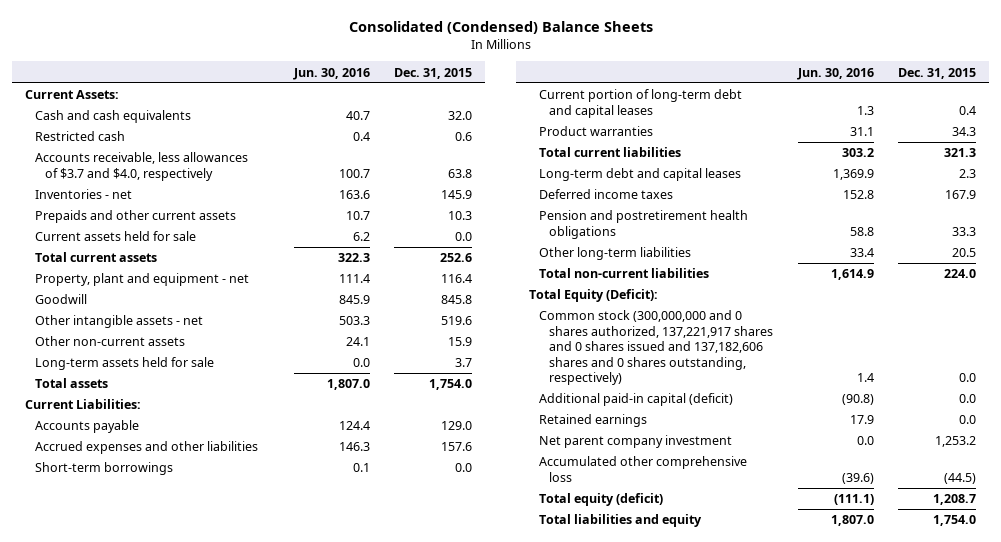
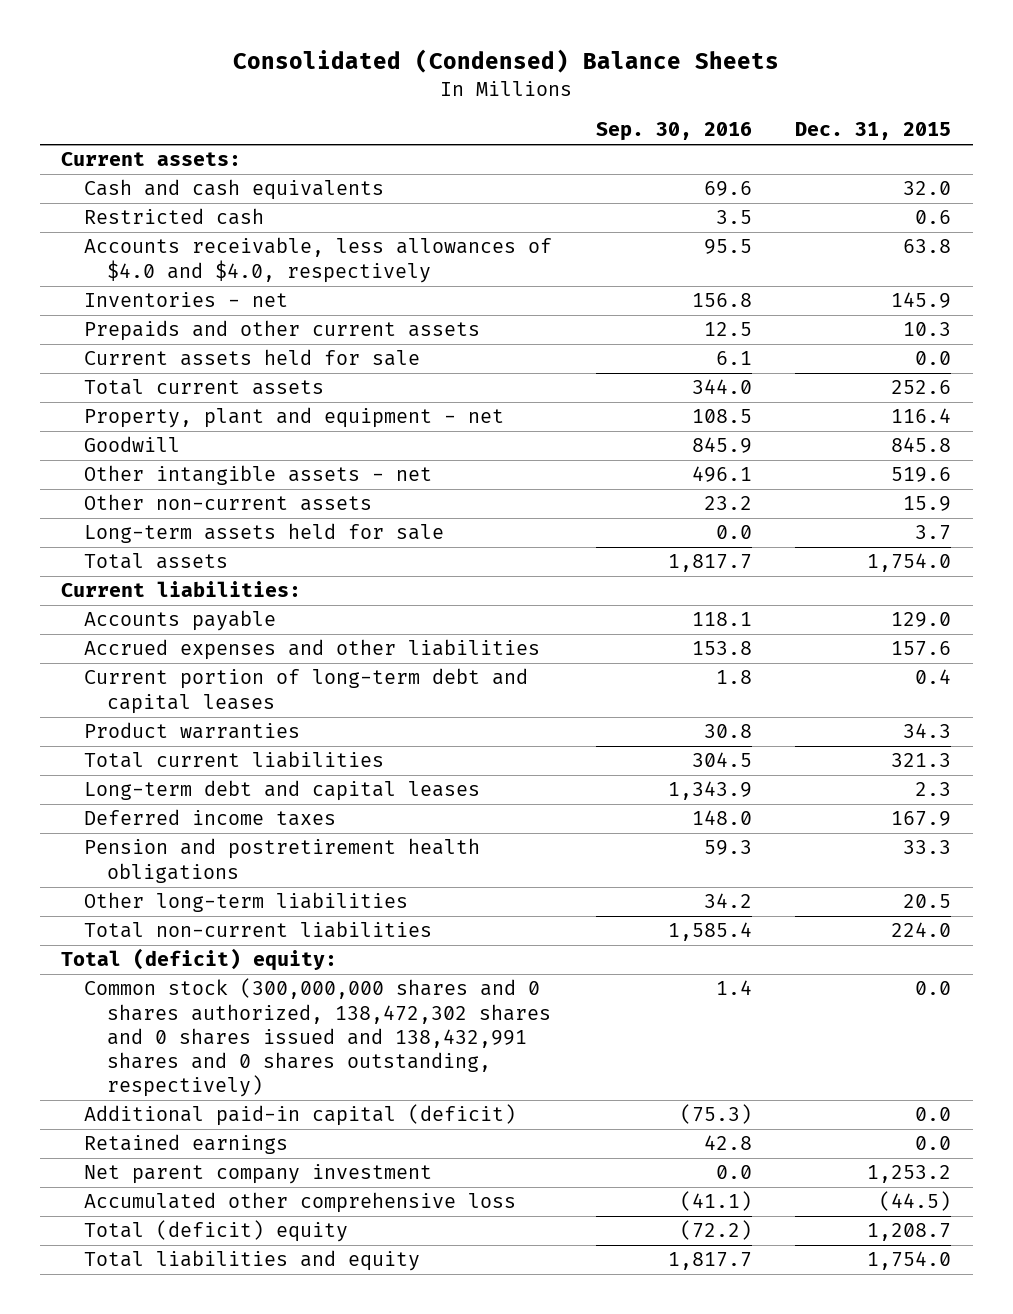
[292,67,370,80] Jun. 30, 2016 -> none
none -> [595,122,752,142] Sep. 30, 2016
[24,90,119,100] Current Assets: -> [61,152,242,167] Current assets:
[34,152,248,181] Accounts receivable, less allowances of $3.7 and $4.0, respectively -> [84,237,553,283] Accounts receivable, less allowances of $4.0 and $4.0, respectively
[24,399,141,410] Current Liabilities: -> [61,581,302,598] Current liabilities:
[34,462,173,476] Short-term borrowings -> none
[528,289,658,303] Total Equity (Deficit): -> [61,948,338,972] Total (deficit) equity:
[538,310,773,386] Common stock (300,000,000 and 0 shares authorized, 137,221,917 shares and 0 shares issued and 137,182,606 shares and 0 shares outstanding, respectively) -> [84,978,552,1097] Common stock (300,000,000 shares and 0 shares authorized, 138,472,302 shares and 0 shares issued and 138,432,991 shares and 0 shares outstanding, respectively)
[538,493,663,507] Total equity (deficit) -> [84,1220,349,1243] Total (deficit) equity

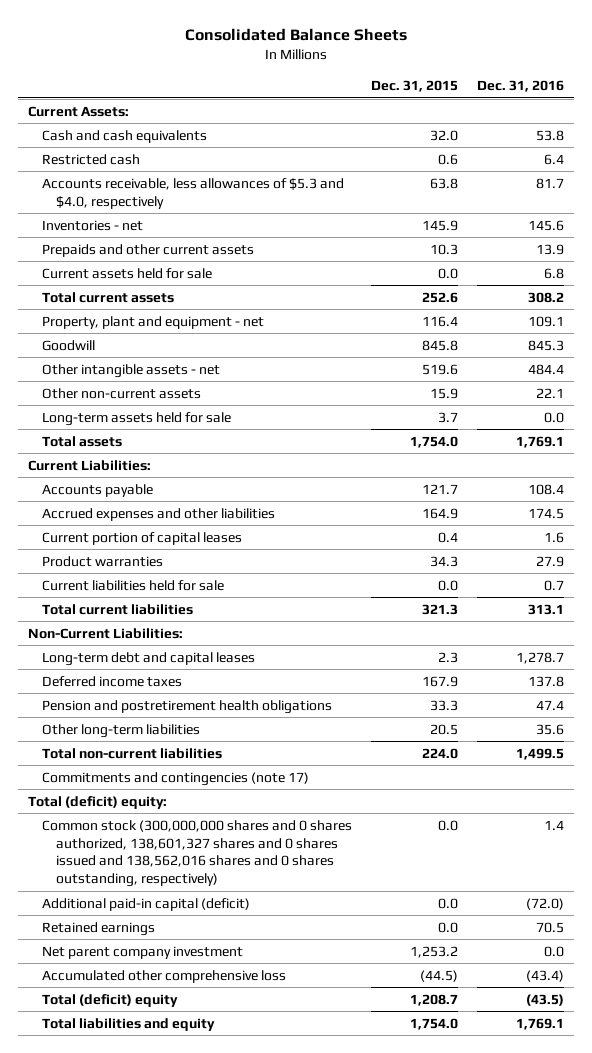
[233,49,780,74] Consolidated (Condensed) Balance Sheets -> [184,28,407,42] Consolidated Balance Sheets
[595,122,752,142] Sep. 30, 2016 -> none
none -> [477,79,565,92] Dec. 31, 2016
[61,152,242,167] Current assets: -> [27,105,129,117] Current Assets:
[84,237,553,283] Accounts receivable, less allowances of $4.0 and $4.0, respectively -> [41,177,344,209] Accounts receivable, less allowances of $5.3 and $4.0, respectively
[61,581,302,598] Current liabilities: -> [27,459,151,471] Current Liabilities:
[891,612,952,628] 129.0 -> [421,483,458,494] 121.7
[891,641,952,657] 157.6 -> [421,507,458,519] 164.9
[84,668,529,714] Current portion of long-term debt and capital leases -> [41,531,242,545] Current portion of capital leases
none -> [41,579,224,591] Current liabilities held for sale
none -> [27,627,183,639] Non-Current Liabilities:
none -> [41,771,309,786] Commitments and contingencies (note 17)
[84,978,552,1097] Common stock (300,000,000 shares and 0 shares authorized, 138,472,302 shares and 0 shares issued and 138,432,991 shares and 0 shares outstanding, respectively) -> [41,819,352,888] Common stock (300,000,000 shares and 0 shares authorized, 138,601,327 shares and 0 shares issued and 138,562,016 shares and 0 shares outstanding, respectively)

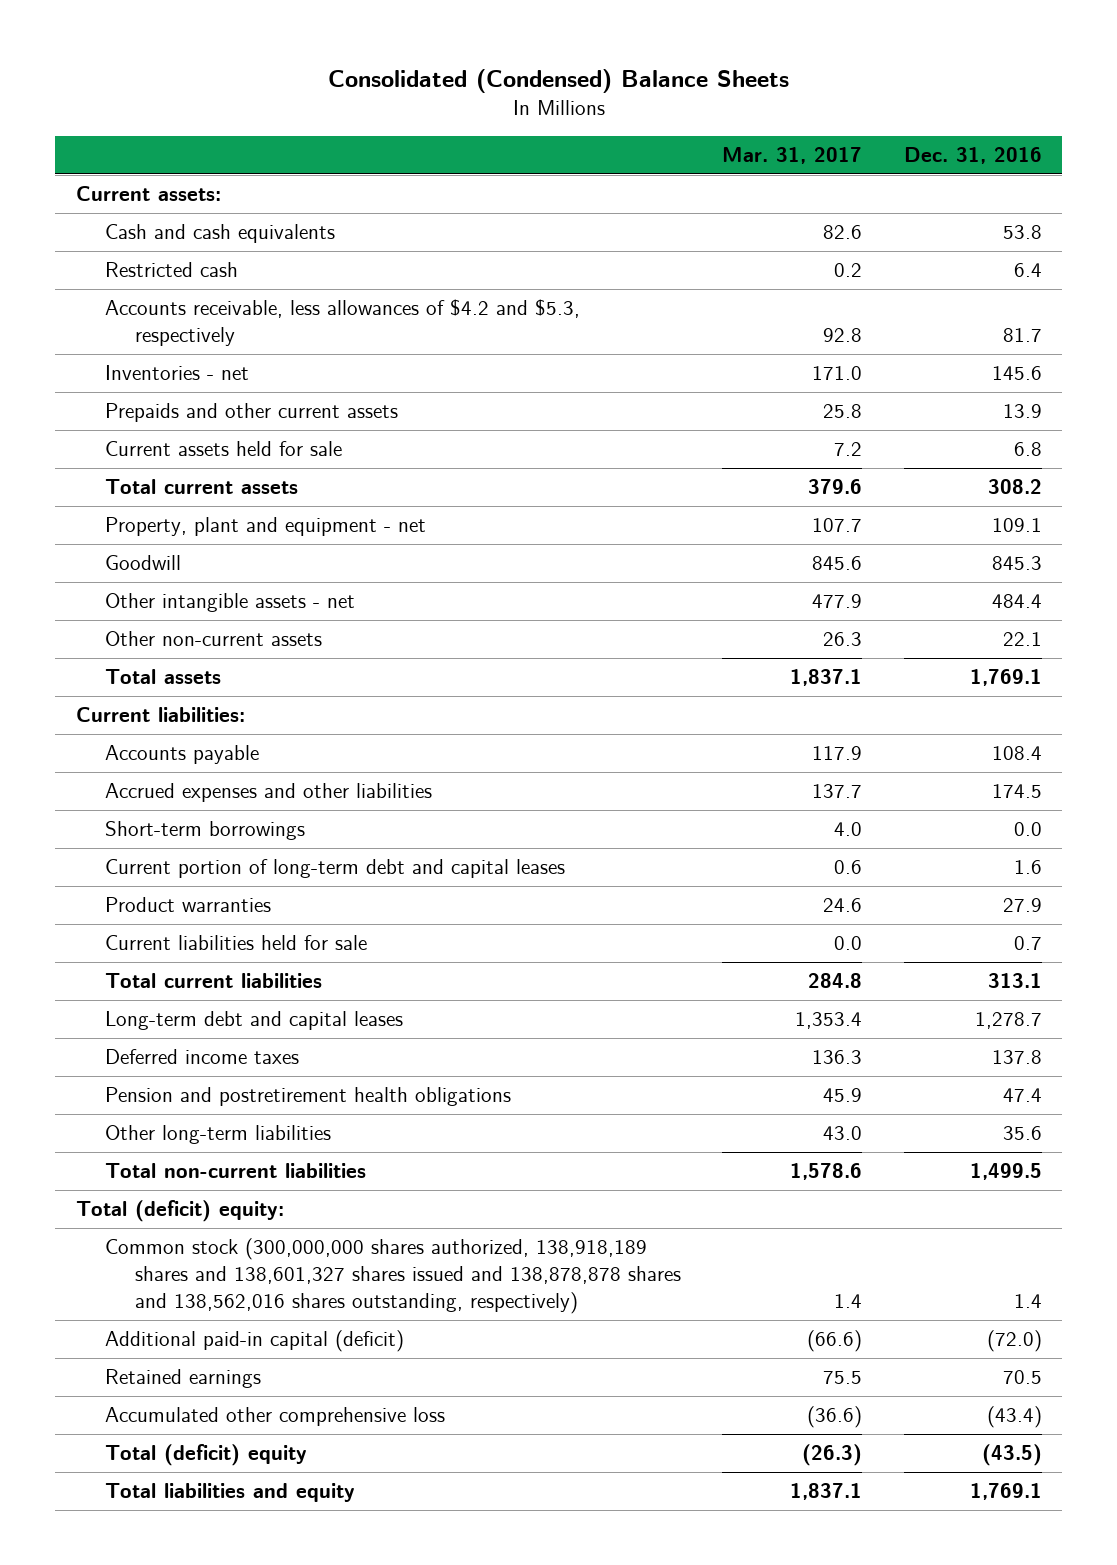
[184,28,407,42] Consolidated Balance Sheets -> [327,69,789,94] Consolidated (Condensed) Balance Sheets
[370,79,458,92] Dec. 31, 2015 -> none
none -> [722,146,863,164] Mar. 31, 2017
[27,105,129,117] Current Assets: -> [75,186,221,202] Current assets:
[41,177,344,209] Accounts receivable, less allowances of $5.3 and $4.0, respectively -> [105,299,581,347] Accounts receivable, less allowances of $4.2 and $5.3, respectively
[41,411,231,426] Long-term assets held for sale -> none
[27,459,151,471] Current Liabilities: -> [75,707,245,723] Current liabilities:
none -> [105,821,306,841] Short-term borrowings
[41,531,242,545] Current portion of capital leases -> [105,859,566,879] Current portion of long-term debt and capital leases
[27,627,183,639] Non-Current Liabilities: -> none
[41,771,309,786] Commitments and contingencies (note 17) -> none
[41,819,352,888] Common stock (300,000,000 shares and 0 shares authorized, 138,601,327 shares and 0 shares issued and 138,562,016 shares and 0 shares outstanding, respectively) -> [105,1238,682,1314] Common stock (300,000,000 shares authorized, 138,918,189 shares and 138,601,327 shares issued and 138,878,878 shares and 138,562,016 shares outstanding, respectively)
[41,945,243,959] Net parent company investment -> none

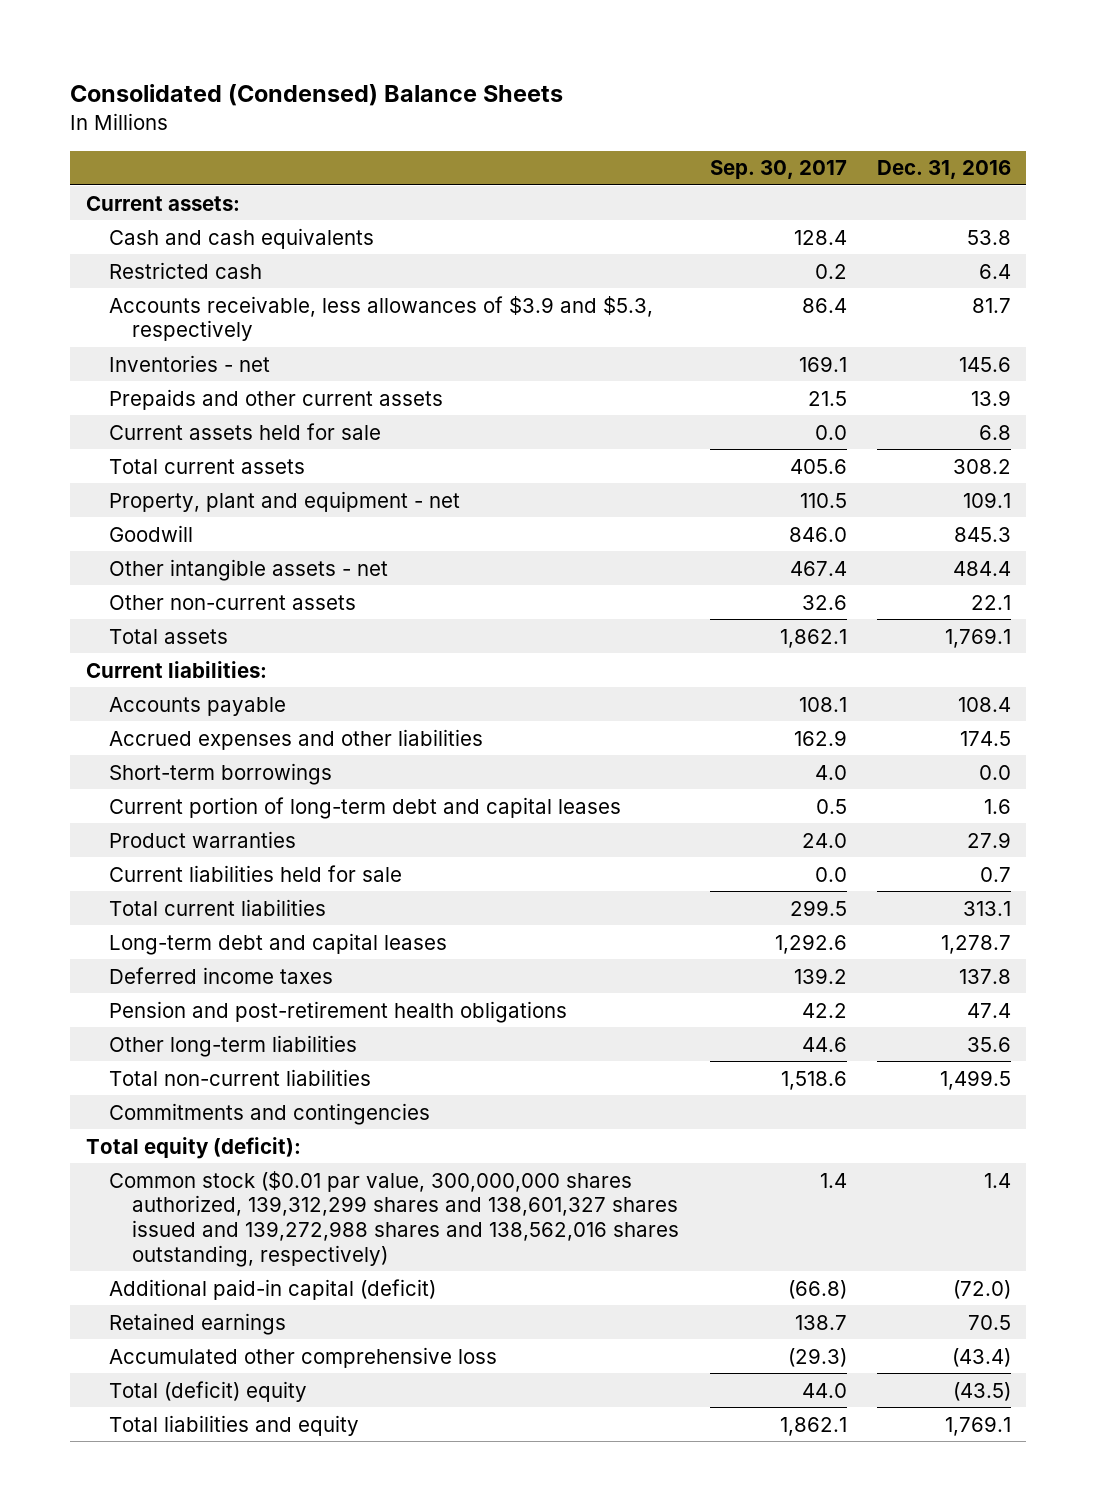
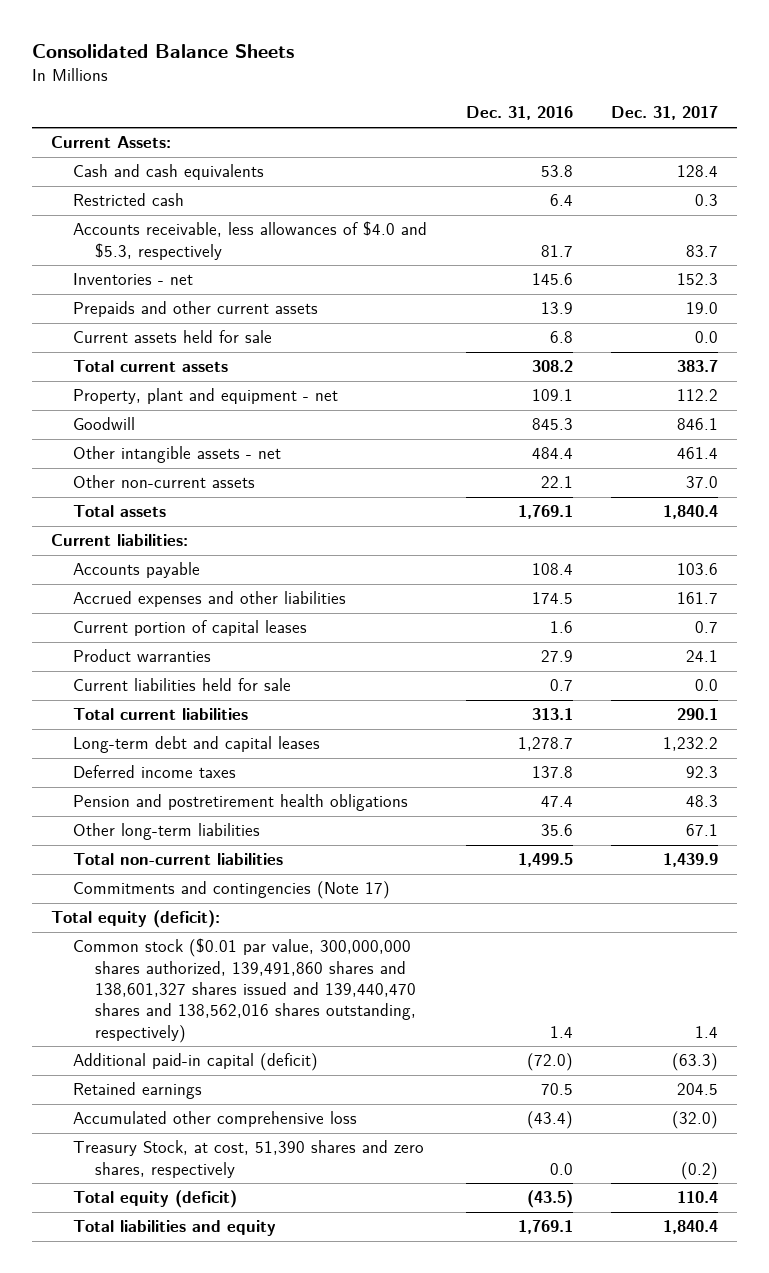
[70,84,564,107] Consolidated (Condensed) Balance Sheets -> [31,44,294,59] Consolidated Balance Sheets
[709,160,847,180] Sep. 30, 2017 -> none
none -> [610,106,718,121] Dec. 31, 2017
[85,195,240,211] Current assets: -> [51,136,172,149] Current Assets:
[108,295,653,342] Accounts receivable, less allowances of $3.9 and $5.3, respectively -> [73,221,428,260] Accounts receivable, less allowances of $4.0 and $5.3, respectively
[108,762,332,785] Short-term borrowings -> none
[108,796,621,819] Current portion of long-term debt and capital leases -> [73,620,308,637] Current portion of capital leases
[108,1000,567,1023] Pension and post-retirement health obligations -> [73,794,409,812] Pension and postretirement health obligations
[108,1102,430,1125] Commitments and contingencies -> [73,881,391,900] Commitments and contingencies (Note 17)
[108,1170,680,1267] Common stock ($0.01 par value, 300,000,000 shares authorized, 139,312,299 shares and 138,601,327 shares issued and 139,272,988 shares and 138,562,016 shares outstanding, respectively) -> [73,938,417,1043] Common stock ($0.01 par value, 300,000,000 shares authorized, 139,491,860 shares and 138,601,327 shares issued and 139,440,470 shares and 138,562,016 shares outstanding, respectively)
none -> [73,1140,425,1178] Treasury Stock, at cost, 51,390 shares and zero shares, respectively
[108,1380,307,1402] Total (deficit) equity -> [73,1190,238,1209] Total equity (deficit)

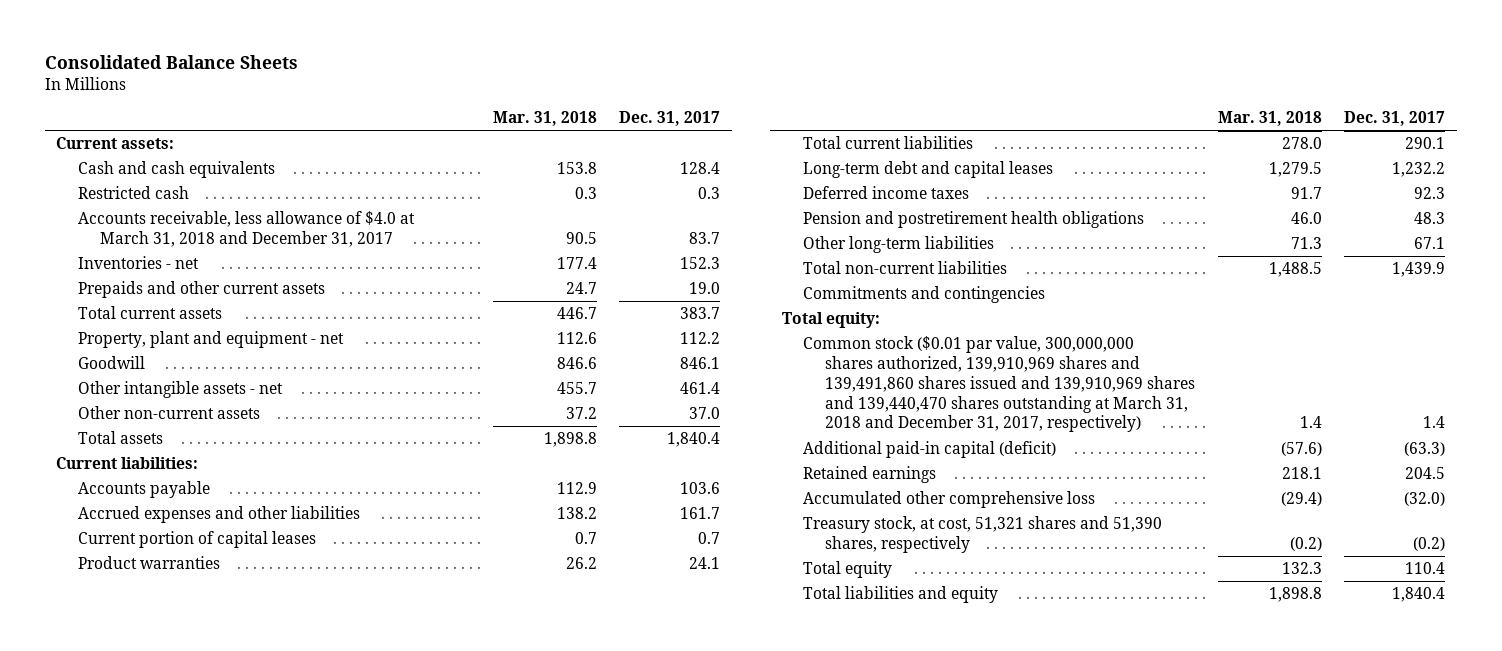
[465,106,573,121] Dec. 31, 2016 -> none
none -> [492,111,597,127] Mar. 31, 2018
[51,136,172,149] Current Assets: -> [56,137,175,150] Current assets:
[73,221,428,260] Accounts receivable, less allowances of $4.0 and $5.3, respectively -> [78,211,416,247] Accounts receivable, less allowance of $4.0 at March 31, 2018 and December 31, 2017
[73,330,273,344] Current assets held for sale -> none
[73,678,292,692] Current liabilities held for sale -> none
[73,881,391,900] Commitments and contingencies (Note 17) -> [803,286,1046,304] Commitments and contingencies
[51,910,221,929] Total equity (deficit): -> [781,312,880,329] Total equity:
[73,938,417,1043] Common stock ($0.01 par value, 300,000,000 shares authorized, 139,491,860 shares and 138,601,327 shares issued and 139,440,470 shares and 138,562,016 shares outstanding, respectively) -> [803,336,1195,433] Common stock ($0.01 par value, 300,000,000 shares authorized, 139,910,969 shares and 139,491,860 shares issued and 139,910,969 shares and 139,440,470 shares outstanding at March 31, 2018 and December 31, 2017, respectively)
[73,1140,425,1178] Treasury Stock, at cost, 51,390 shares and zero shares, respectively -> [803,516,1163,553] Treasury stock, at cost, 51,321 shares and 51,390 shares, respectively
[73,1190,238,1209] Total equity (deficit) -> [803,561,893,579] Total equity

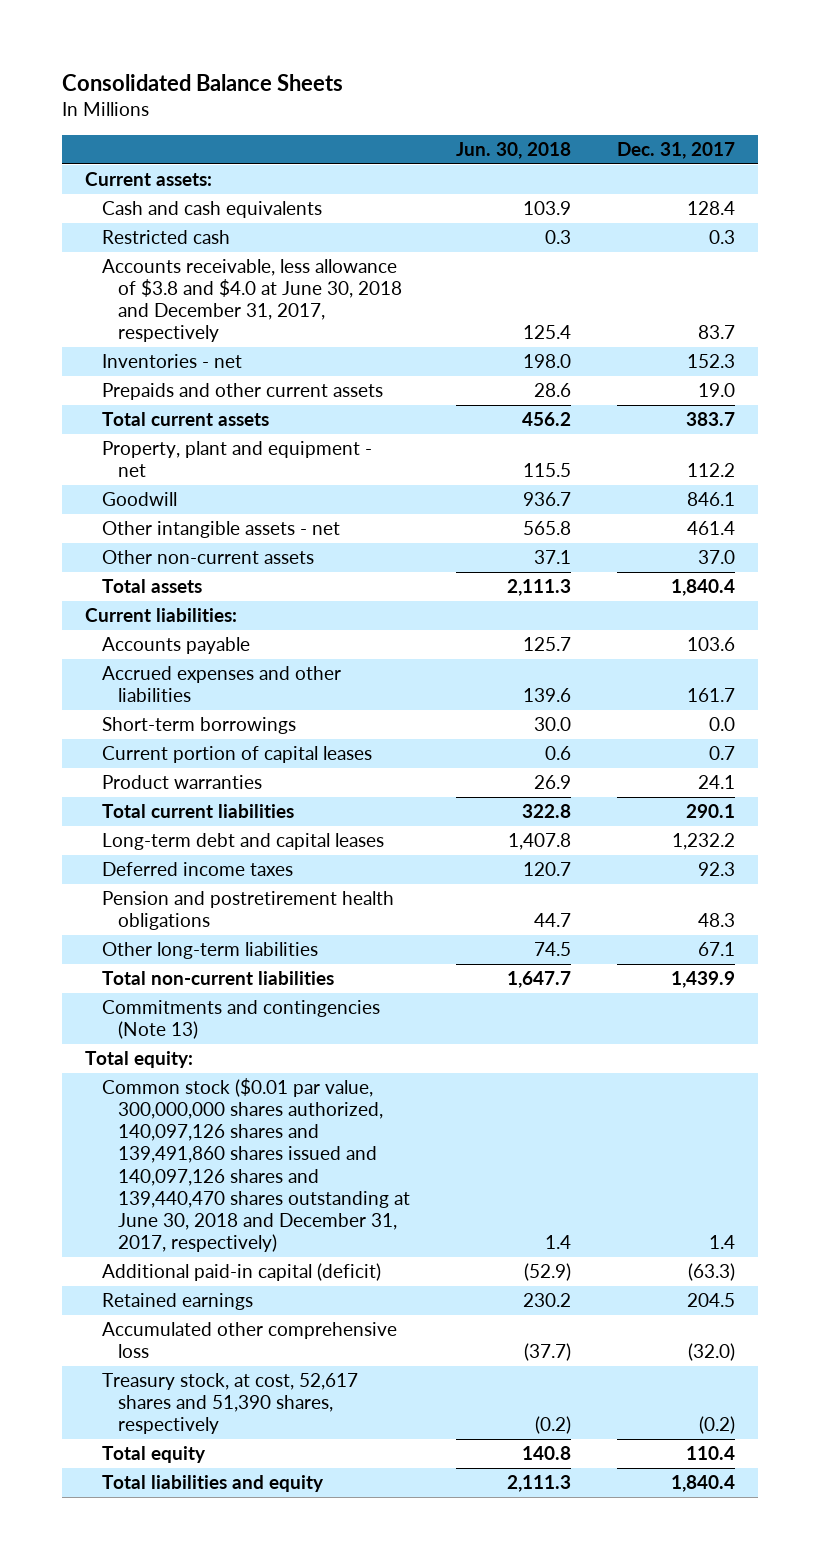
[492,111,597,127] Mar. 31, 2018 -> none
none -> [456,142,572,160] Jun. 30, 2018
[78,211,416,247] Accounts receivable, less allowance of $4.0 at March 31, 2018 and December 31, 2017 -> [101,259,403,343] Accounts receivable, less allowance of $3.8 and $4.0 at June 30, 2018 and December 31, 2017, respectively
none -> [101,717,296,735] Short-term borrowings
[803,286,1046,304] Commitments and contingencies -> [101,1000,380,1040] Commitments and contingencies (Note 13)
[803,336,1195,433] Common stock ($0.01 par value, 300,000,000 shares authorized, 139,910,969 shares and 139,491,860 shares issued and 139,910,969 shares and 139,440,470 shares outstanding at March 31, 2018 and December 31, 2017, respectively) -> [101,1078,411,1252] Common stock ($0.01 par value, 300,000,000 shares authorized, 140,097,126 shares and 139,491,860 shares issued and 140,097,126 shares and 139,440,470 shares outstanding at June 30, 2018 and December 31, 2017, respectively)
[803,516,1163,553] Treasury stock, at cost, 51,321 shares and 51,390 shares, respectively -> [101,1373,358,1435] Treasury stock, at cost, 52,617 shares and 51,390 shares, respectively

